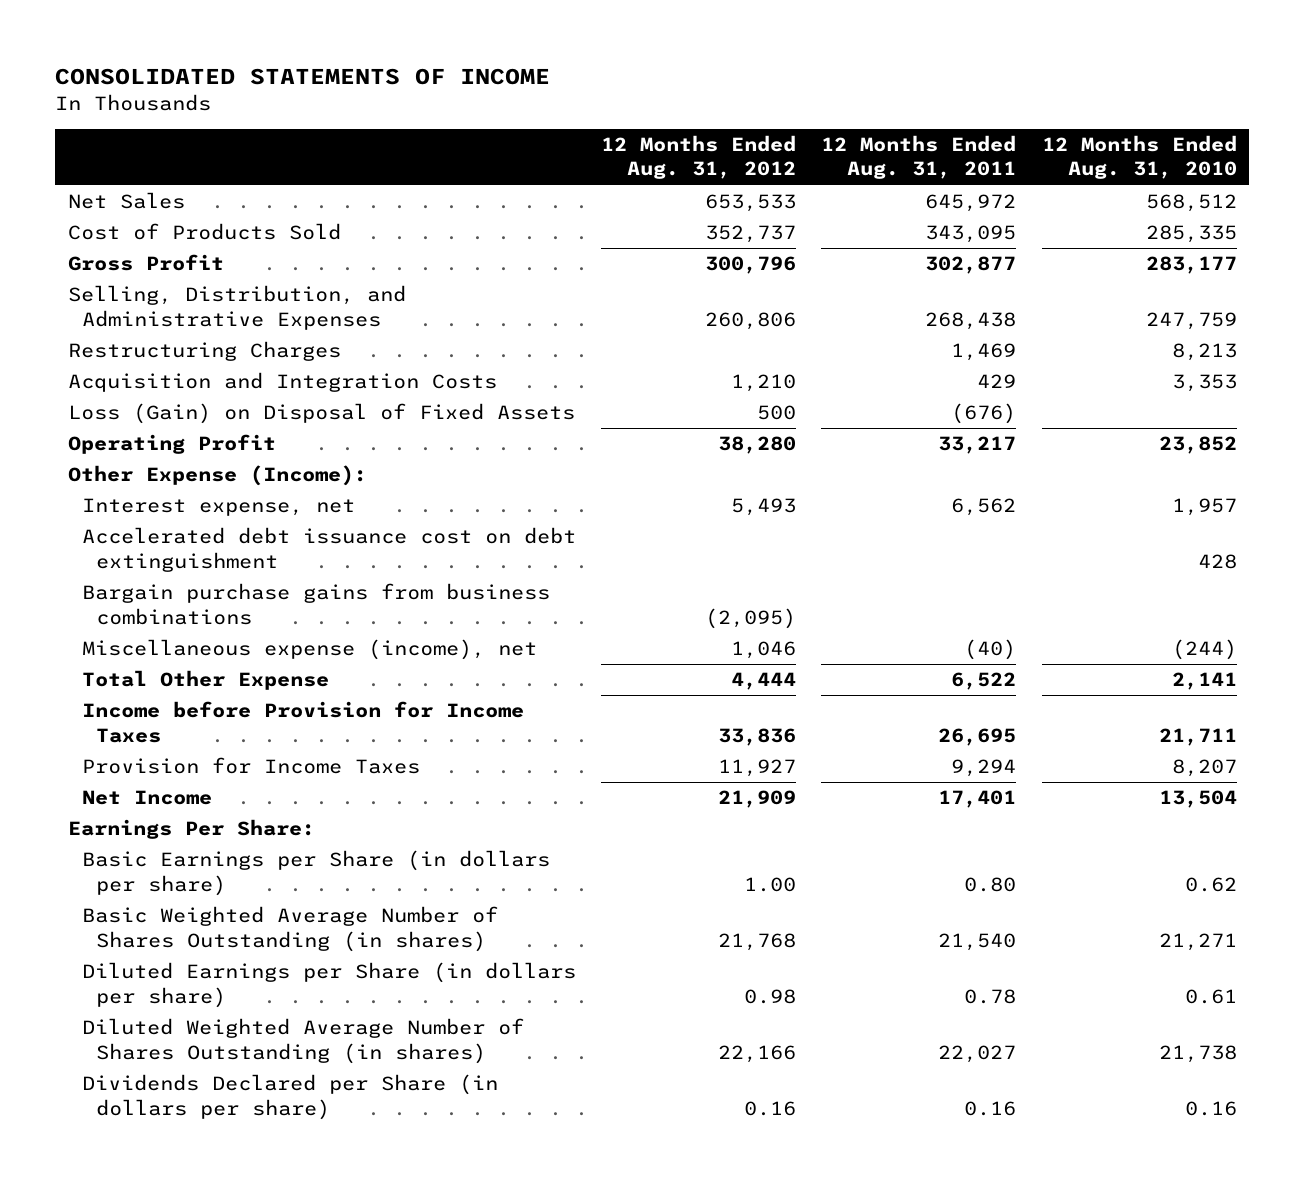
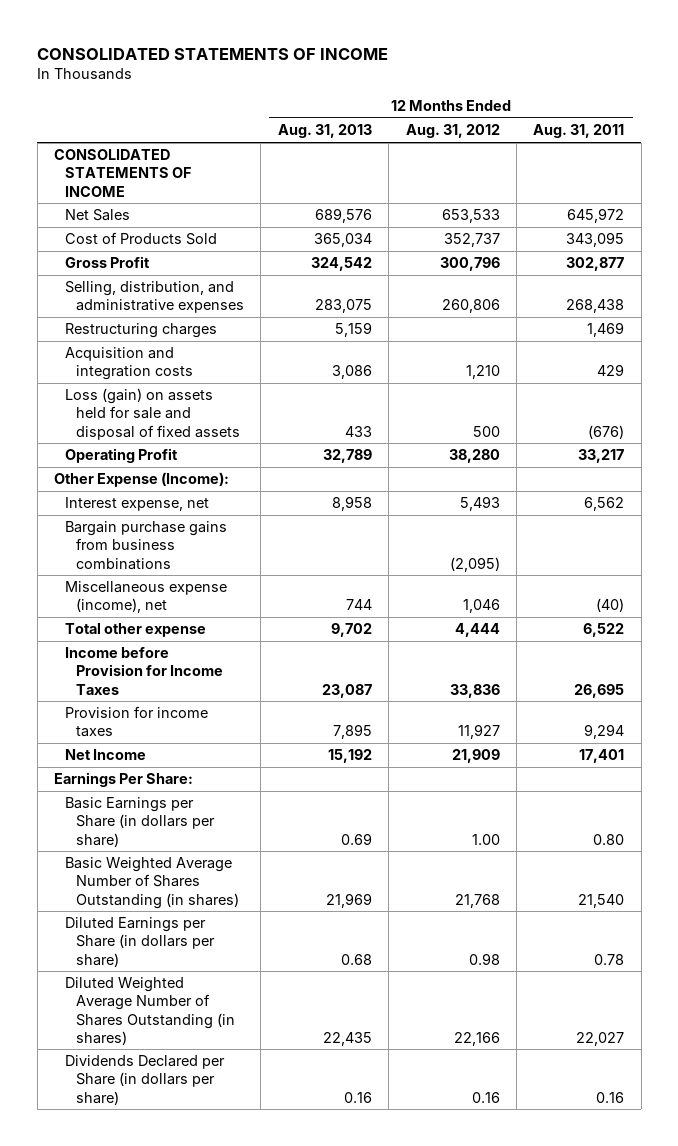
[1041,134,1237,180] 12 Months Ended Aug. 31, 2010 -> none
none -> [277,124,372,139] Aug. 31, 2013
none -> [54,149,192,197] CONSOLIDATED STATEMENTS OF INCOME
[67,285,406,330] Selling, Distribution, and Administrative Expenses -> [64,281,244,314] Selling, distribution, and administrative expenses
[67,341,341,362] Restructuring Charges -> [64,323,217,339] Restructuring charges
[67,372,497,393] Acquisition and Integration Costs -> [64,347,193,381] Acquisition and integration costs
[67,403,575,425] Loss (Gain) on Disposal of Fixed Assets -> [64,388,240,440] Loss (gain) on assets held for sale and disposal of fixed assets
[81,527,576,572] Accelerated debt issuance cost on debt extinguishment -> none
[81,670,329,691] Total Other Expense -> [64,623,206,638] Total other expense
[81,757,420,775] Provision for Income Taxes -> [64,706,208,738] Provision for income taxes

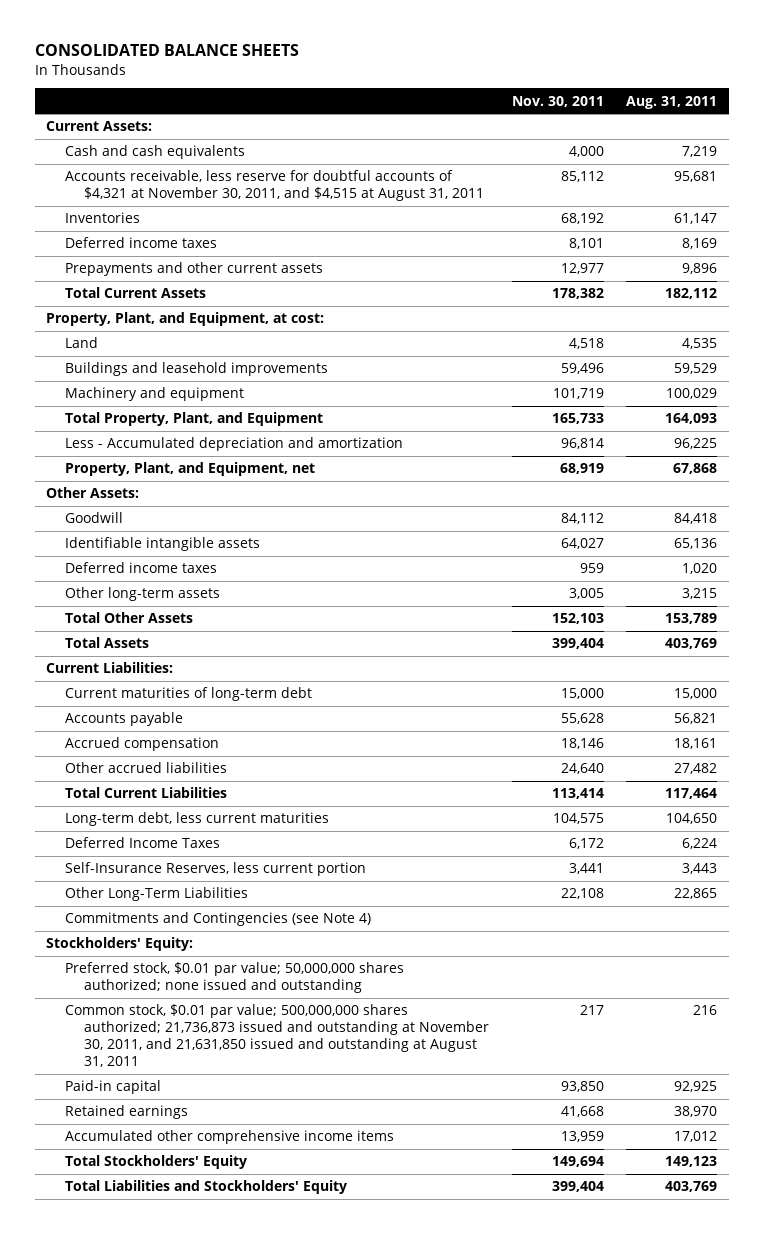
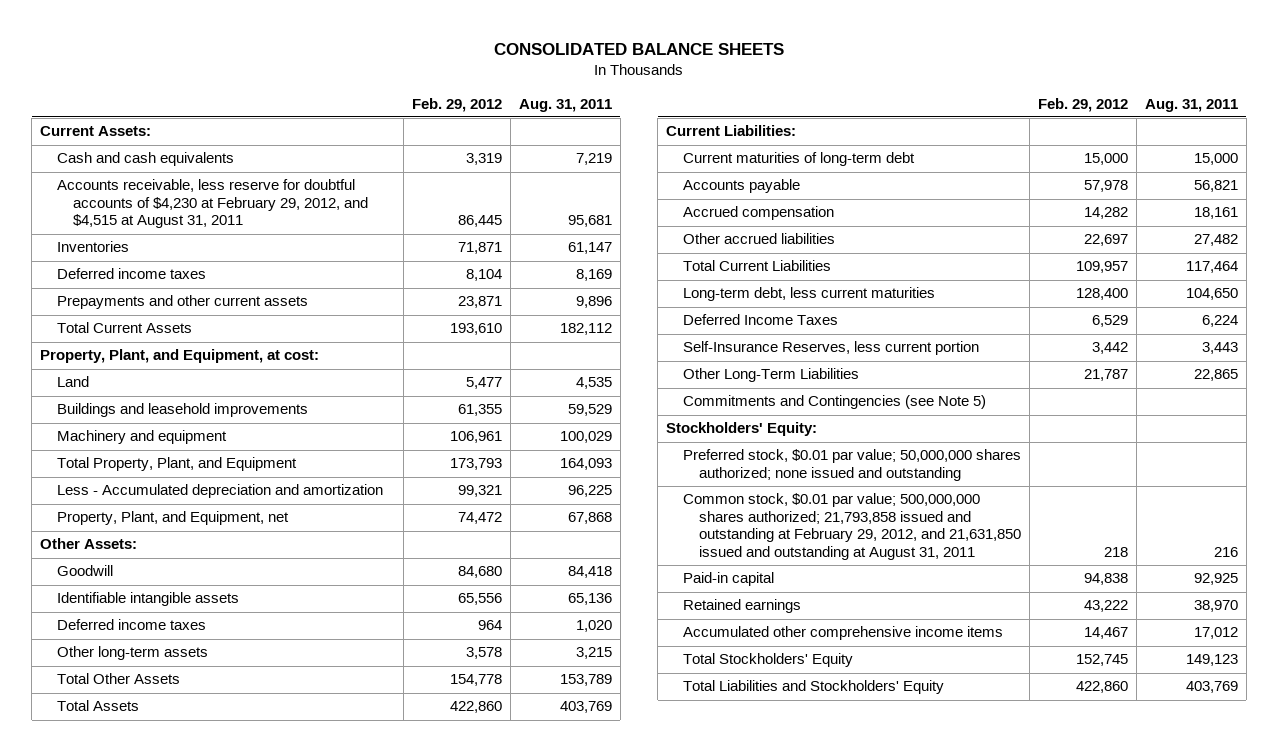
[511,95,604,107] Nov. 30, 2011 -> none
none -> [412,97,503,112] Feb. 29, 2012
[65,170,485,202] Accounts receivable, less reserve for doubtful accounts of $4,321 at November 30, 2011, and $4,515 at August 31, 2011 -> [56,179,369,229] Accounts receivable, less reserve for doubtful accounts of $4,230 at February 29, 2012, and $4,515 at August 31, 2011
[65,912,372,927] Commitments and Contingencies (see Note 4) -> [682,395,986,410] Commitments and Contingencies (see Note 5)
[65,1004,490,1068] Common stock, $0.01 par value; 500,000,000 shares authorized; 21,736,873 issued and outstanding at November 30, 2011, and 21,631,850 issued and outstanding at August 31, 2011 -> [682,493,1022,560] Common stock, $0.01 par value; 500,000,000 shares authorized; 21,793,858 issued and outstanding at February 29, 2012, and 21,631,850 issued and outstanding at August 31, 2011

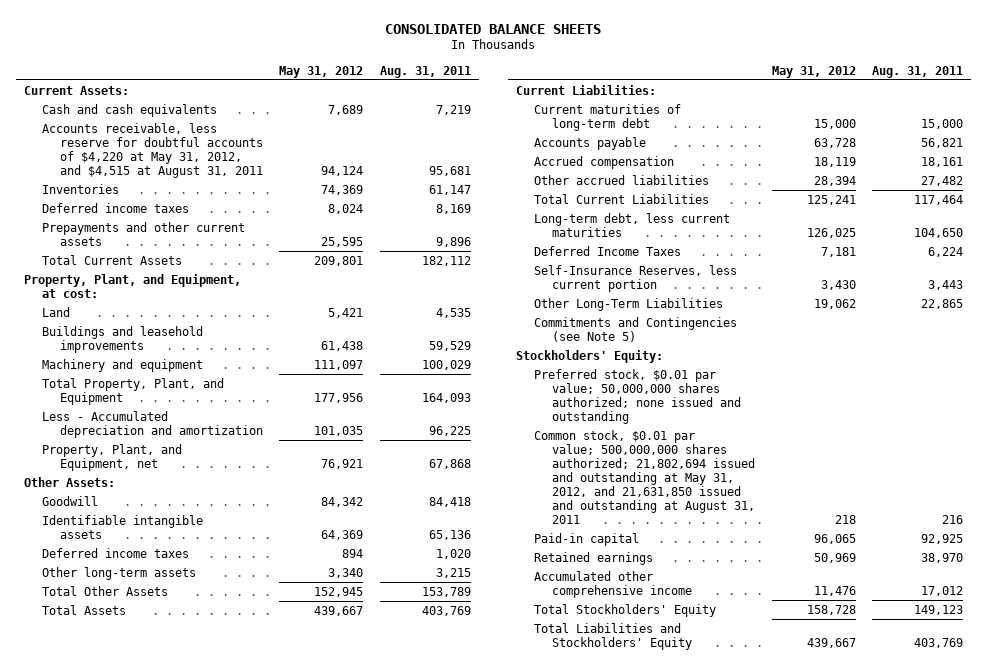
[412,97,503,112] Feb. 29, 2012 -> none
none -> [279,65,364,78] May 31, 2012
[56,179,369,229] Accounts receivable, less reserve for doubtful accounts of $4,230 at February 29, 2012, and $4,515 at August 31, 2011 -> [41,122,264,178] Accounts receivable, less reserve for doubtful accounts of $4,220 at May 31, 2012, and $4,515 at August 31, 2011
[682,493,1022,560] Common stock, $0.01 par value; 500,000,000 shares authorized; 21,793,858 issued and outstanding at February 29, 2012, and 21,631,850 issued and outstanding at August 31, 2011 -> [534,429,756,525] Common stock, $0.01 par value; 500,000,000 shares authorized; 21,802,694 issued and outstanding at May 31, 2012, and 21,631,850 issued and outstanding at August 31, 2011
[682,626,1003,641] Accumulated other comprehensive income items -> [534,570,693,598] Accumulated other comprehensive income

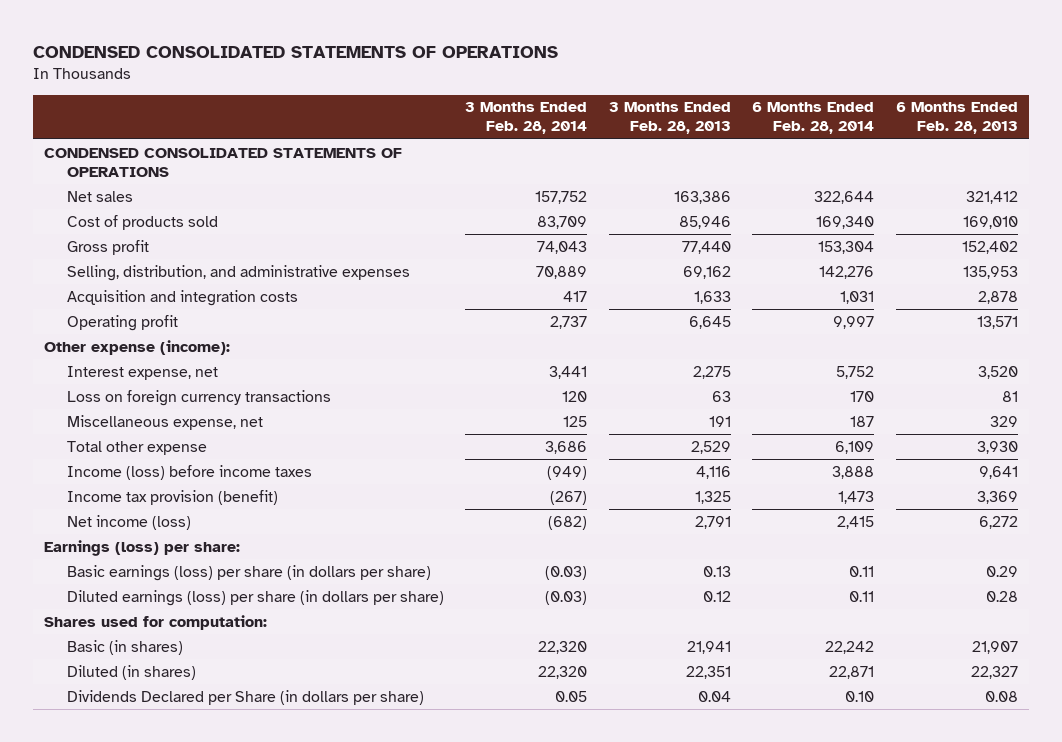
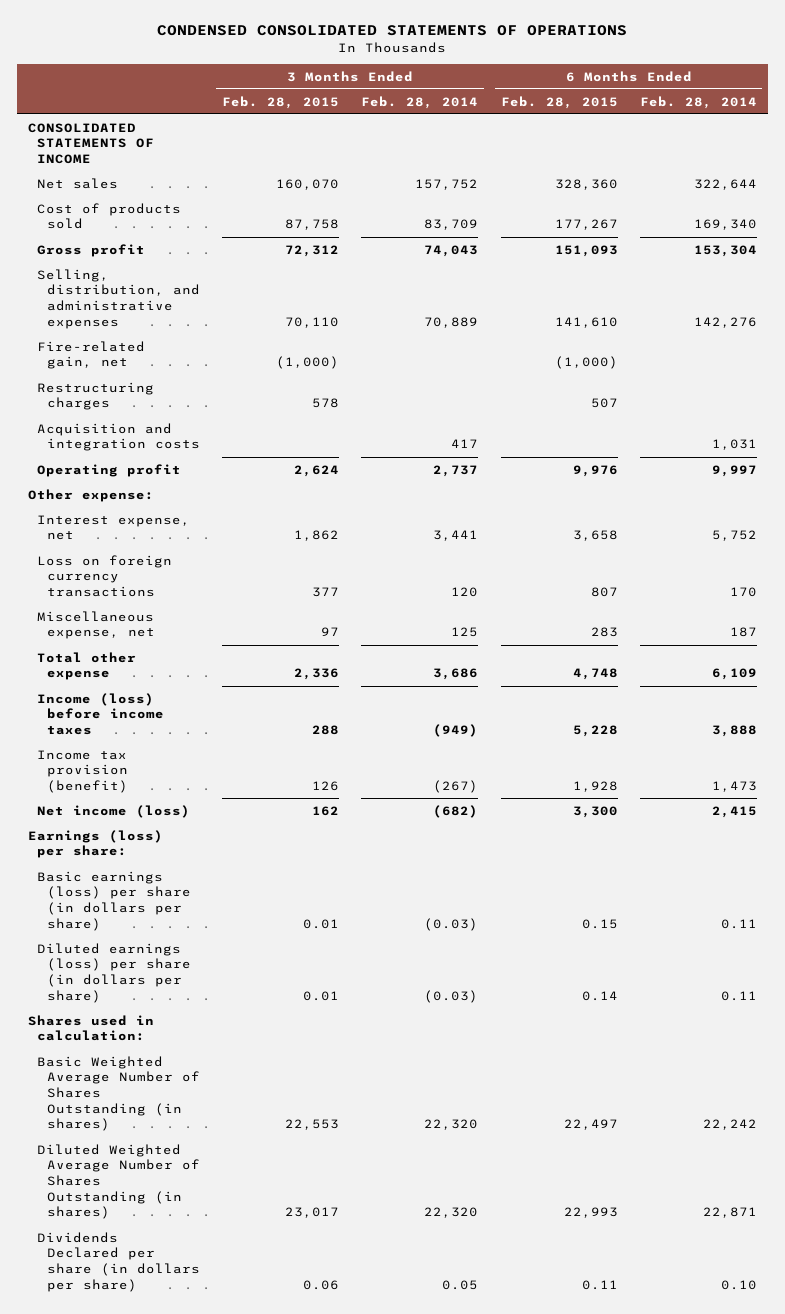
[608,102,731,135] 3 Months Ended Feb. 28, 2013 -> none
[896,102,1019,135] 6 Months Ended Feb. 28, 2013 -> none
none -> [221,95,339,109] Feb. 28, 2015
none -> [500,95,618,109] Feb. 28, 2015
[44,147,403,177] CONDENSED CONSOLIDATED STATEMENTS OF OPERATIONS -> [27,122,155,165] CONSOLIDATED STATEMENTS OF INCOME
none -> [37,340,146,370] Fire-related gain, net
none -> [37,381,155,411] Restructuring charges
[44,339,231,355] Other expense (income): -> [27,488,154,502] Other expense:
[44,614,268,630] Shares used for computation: -> [27,1014,154,1042] Shares used in calculation:
[66,639,183,655] Basic (in shares) -> [37,1055,200,1132] Basic Weighted Average Number of Shares Outstanding (in shares)
[66,664,196,680] Diluted (in shares) -> [37,1143,200,1220] Diluted Weighted Average Number of Shares Outstanding (in shares)
[66,689,424,705] Dividends Declared per Share (in dollars per share) -> [37,1231,200,1292] Dividends Declared per share (in dollars per share)

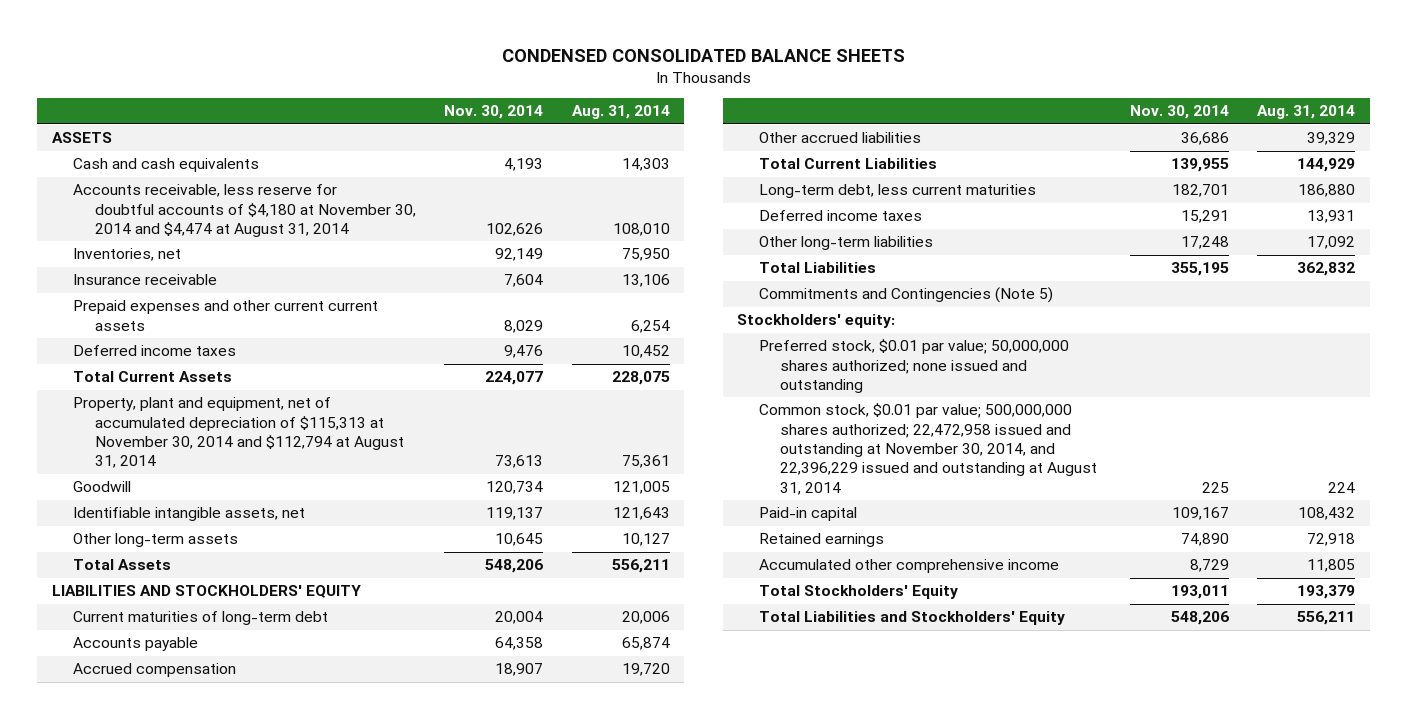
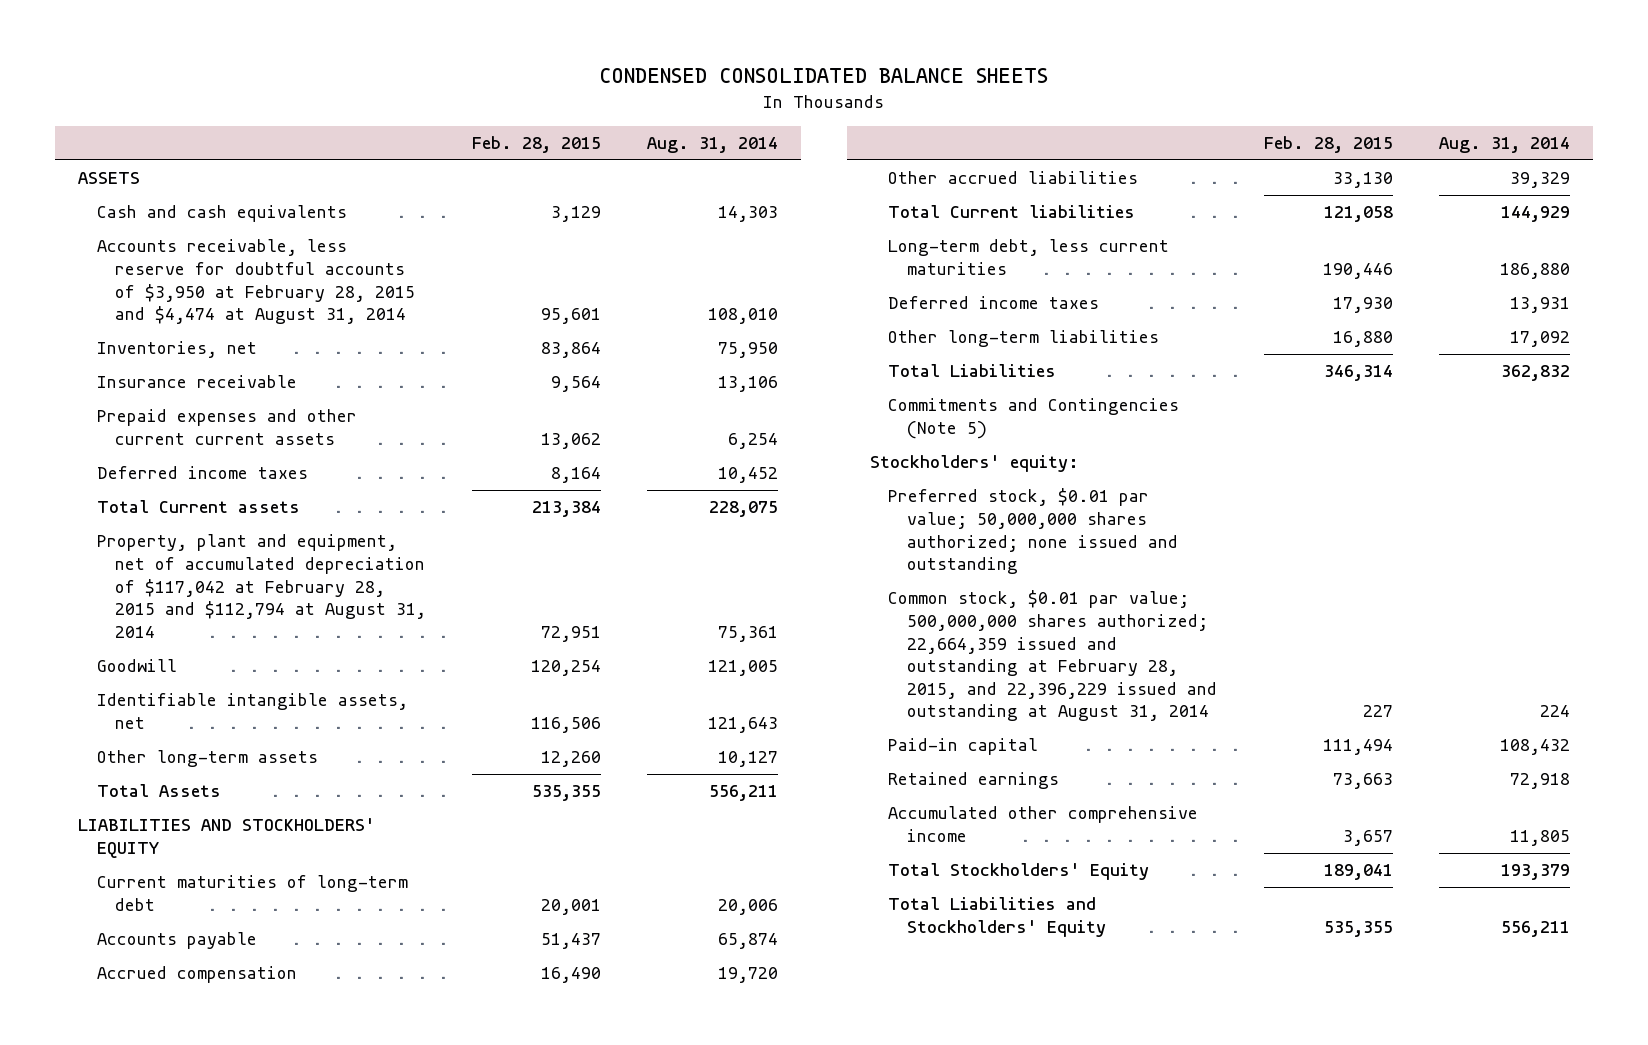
[444,105,544,120] Nov. 30, 2014 -> none
none -> [472,136,602,154] Feb. 28, 2015
[73,184,416,237] Accounts receivable, less reserve for doubtful accounts of $4,180 at November 30, 2014 and $4,474 at August 31, 2014 -> [96,239,416,325] Accounts receivable, less reserve for doubtful accounts of $3,950 at February 28, 2015 and $4,474 at August 31, 2014
[73,371,233,383] Total Current Assets -> [96,500,300,514] Total Current assets
[73,397,404,469] Property, plant and equipment, net of accumulated depreciation of $115,313 at November 30, 2014 and $112,794 at August 31, 2014 -> [96,534,427,638] Property, plant and equipment, net of accumulated depreciation of $117,042 at February 28, 2015 and $112,794 at August 31, 2014
[758,158,937,170] Total Current Liabilities -> [888,205,1136,219] Total Current liabilities
[758,403,1098,495] Common stock, $0.01 par value; 500,000,000 shares authorized; 22,472,958 issued and outstanding at November 30, 2014, and 22,396,229 issued and outstanding at August 31, 2014 -> [888,590,1217,722] Common stock, $0.01 par value; 500,000,000 shares authorized; 22,664,359 issued and outstanding at February 28, 2015, and 22,396,229 issued and outstanding at August 31, 2014

